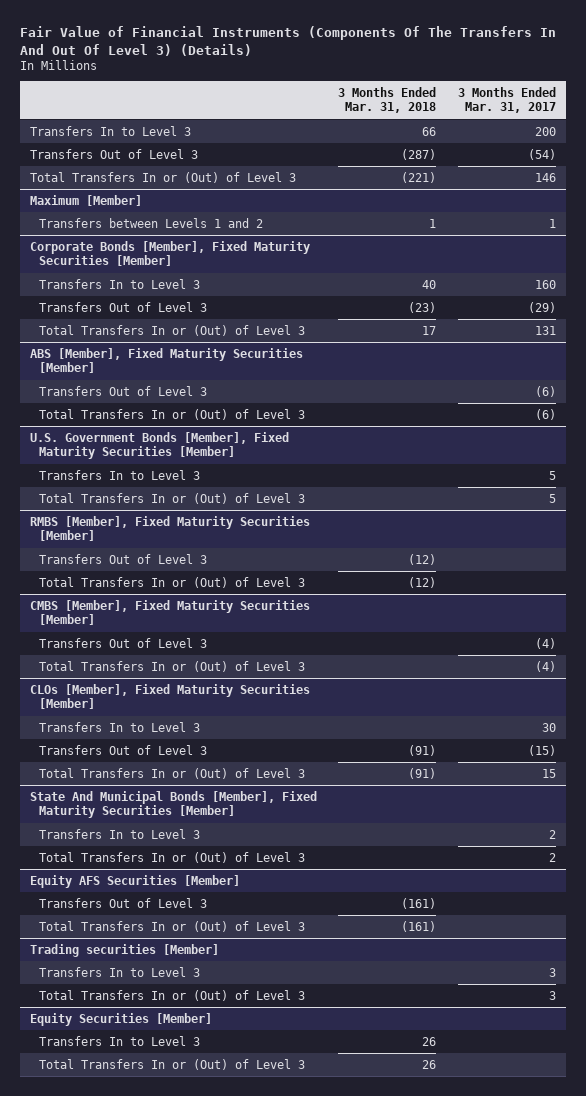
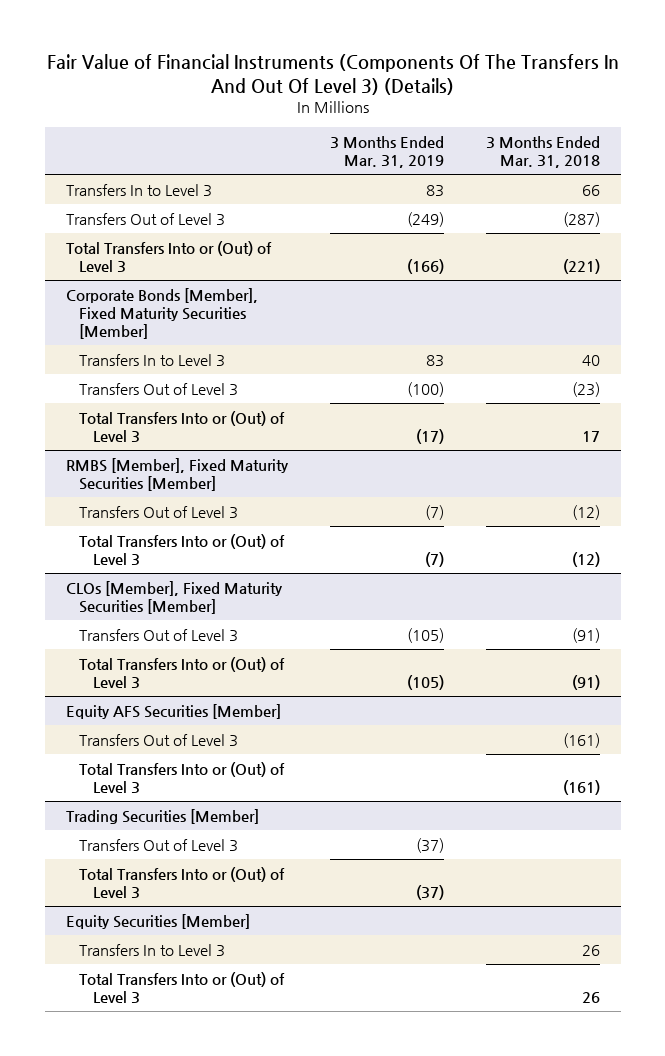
[457,86,556,114] 3 Months Ended Mar. 31, 2017 -> none
none -> [329,135,444,168] 3 Months Ended Mar. 31, 2019
[30,194,143,206] Maximum [Member] -> none
[38,217,263,228] Transfers between Levels 1 and 2 -> none
[30,171,297,183] Total Transfers In or (Out) of Level 3 -> [65,240,272,272] Total Transfers Into or (Out) of Level 3
[30,347,304,374] ABS [Member], Fixed Maturity Securities [Member] -> none
[38,385,207,396] Transfers Out of Level 3 -> none
[38,408,305,420] Total Transfers In or (Out) of Level 3 -> none
[30,431,290,460] U.S. Government Bonds [Member], Fixed Maturity Securities [Member] -> none
[38,469,200,480] Transfers In to Level 3 -> none
[38,492,305,504] Total Transfers In or (Out) of Level 3 -> none
[38,324,305,336] Total Transfers In or (Out) of Level 3 -> [79,410,286,442] Total Transfers Into or (Out) of Level 3
[30,599,311,626] CMBS [Member], Fixed Maturity Securities [Member] -> none
[38,637,207,648] Transfers Out of Level 3 -> none
[38,660,305,672] Total Transfers In or (Out) of Level 3 -> none
[38,576,305,588] Total Transfers In or (Out) of Level 3 -> [79,533,286,565] Total Transfers Into or (Out) of Level 3
[38,721,200,732] Transfers In to Level 3 -> none
[30,790,318,819] State And Municipal Bonds [Member], Fixed Maturity Securities [Member] -> none
[38,828,200,839] Transfers In to Level 3 -> none
[38,851,305,863] Total Transfers In or (Out) of Level 3 -> none
[38,767,305,779] Total Transfers In or (Out) of Level 3 -> [79,656,286,688] Total Transfers Into or (Out) of Level 3
[38,966,200,977] Transfers In to Level 3 -> none
[38,920,305,932] Total Transfers In or (Out) of Level 3 -> [79,761,286,793] Total Transfers Into or (Out) of Level 3
[30,943,220,957] Trading securities [Member] -> [65,808,259,824] Trading Securities [Member]
none -> [79,838,239,852] Transfers Out of Level 3
[38,989,305,1001] Total Transfers In or (Out) of Level 3 -> [79,866,286,898] Total Transfers Into or (Out) of Level 3
[38,1058,305,1070] Total Transfers In or (Out) of Level 3 -> [79,971,286,1003] Total Transfers Into or (Out) of Level 3

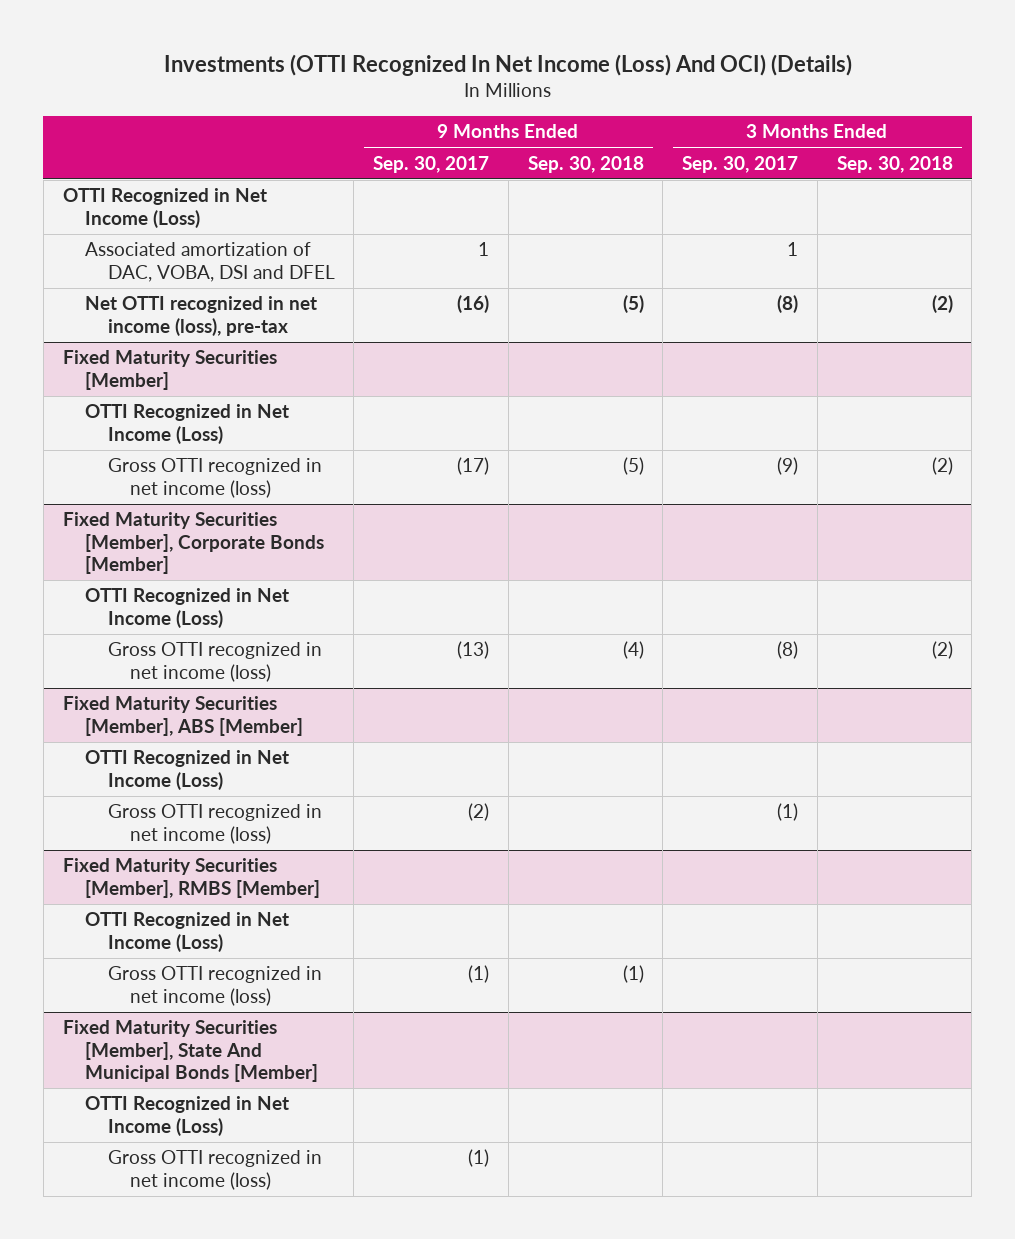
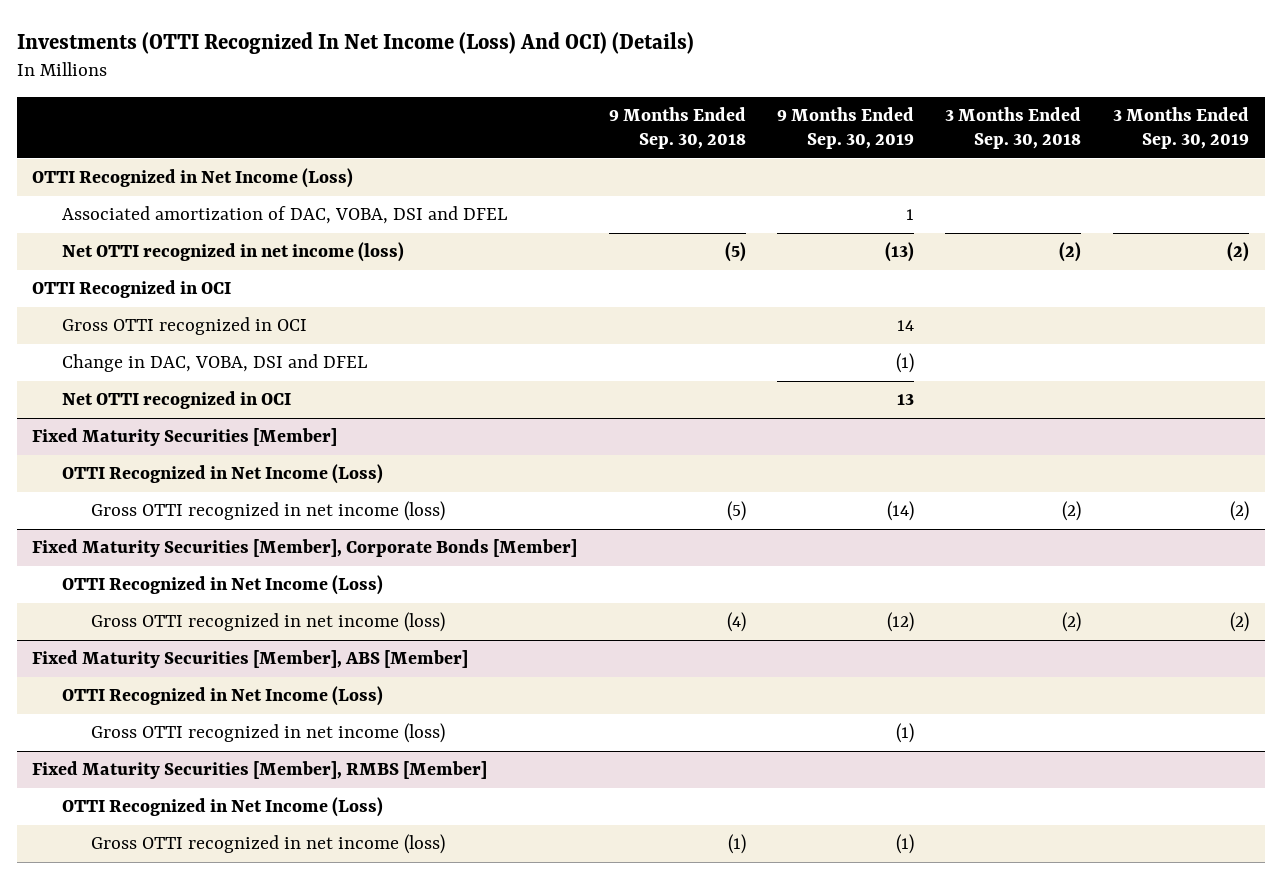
[373,155,490,173] Sep. 30, 2017 -> none
[682,155,799,173] Sep. 30, 2017 -> none
none -> [777,107,915,150] 9 Months Ended Sep. 30, 2019
none -> [1112,107,1249,150] 3 Months Ended Sep. 30, 2019
[85,296,318,336] Net OTTI recognized in net income (loss), pre-tax -> [61,242,404,263] Net OTTI recognized in net income (loss)
none -> [32,280,232,299] OTTI Recognized in OCI
none -> [61,317,307,336] Gross OTTI recognized in OCI
none -> [61,354,367,373] Change in DAC, VOBA, DSI and DFEL
none -> [61,391,291,410] Net OTTI recognized in OCI
[62,1020,319,1082] Fixed Maturity Securities [Member], State And Municipal Bonds [Member] -> none
[85,1096,290,1136] OTTI Recognized in Net Income (Loss) -> none
[107,1150,322,1190] Gross OTTI recognized in net income (loss) -> none

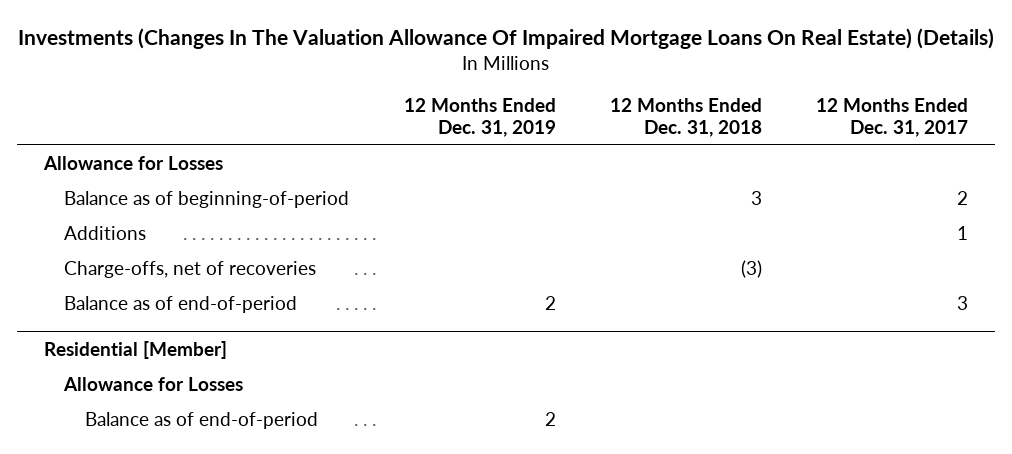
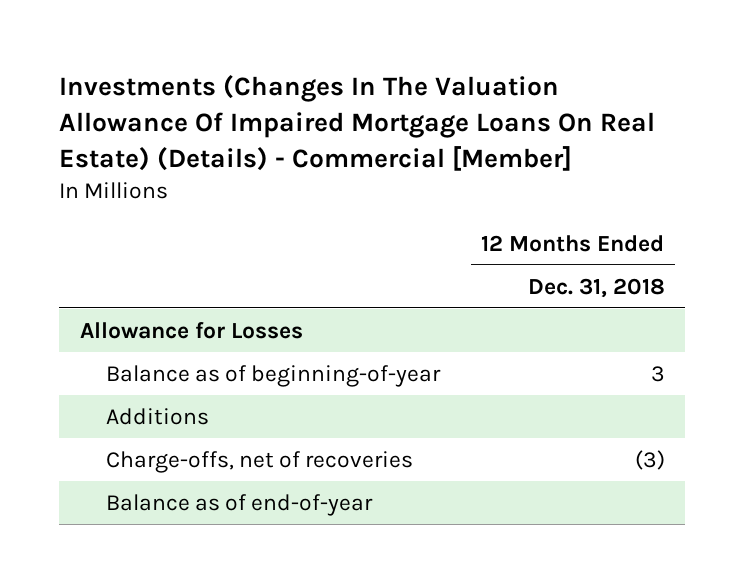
[17,28,994,50] Investments (Changes In The Valuation Allowance Of Impaired Mortgage Loans On Real Estate) (Details) -> [58,74,655,172] Investments (Changes In The Valuation Allowance Of Impaired Mortgage Loans On Real Estate) (Details) - Commercial [Member]
[403,98,556,137] 12 Months Ended Dec. 31, 2019 -> none
[816,98,969,137] 12 Months Ended Dec. 31, 2017 -> none
[64,191,350,209] Balance as of beginning-of-period -> [106,364,442,387] Balance as of beginning-of-year
[43,340,227,359] Residential [Member] -> none
[63,377,244,392] Allowance for Losses -> none
[84,412,318,430] Balance as of end-of-period -> none
[64,296,298,314] Balance as of end-of-period -> [106,493,374,516] Balance as of end-of-year

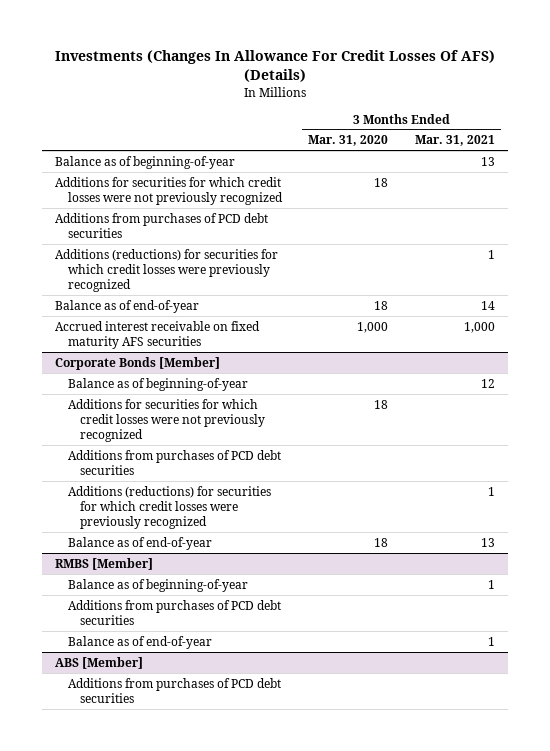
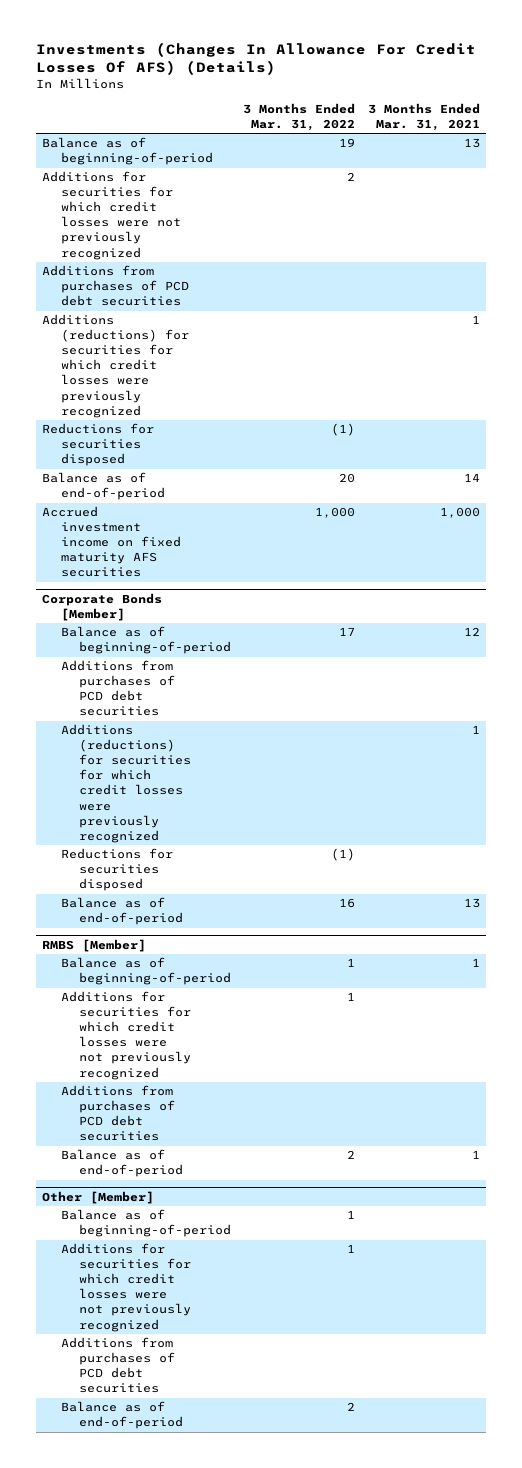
[308,135,389,147] Mar. 31, 2020 -> none
none -> [243,103,356,132] 3 Months Ended Mar. 31, 2022
[55,155,236,169] Balance as of beginning-of-year -> [42,137,213,166] Balance as of beginning-of-period
none -> [42,423,155,467] Reductions for securities disposed
[55,299,200,313] Balance as of end-of-year -> [42,472,165,501] Balance as of end-of-period
[55,320,261,349] Accrued interest receivable on fixed maturity AFS securities -> [42,506,181,578] Accrued investment income on fixed maturity AFS securities
[67,398,266,442] Additions for securities for which credit losses were not previously recognized -> none
[67,377,248,391] Balance as of beginning-of-year -> [60,626,231,655] Balance as of beginning-of-period
none -> [60,848,173,892] Reductions for securities disposed
[67,536,212,550] Balance as of end-of-year -> [60,897,183,926] Balance as of end-of-period
[67,578,248,592] Balance as of beginning-of-year -> [60,957,231,986] Balance as of beginning-of-period
none -> [60,991,191,1080] Additions for securities for which credit losses were not previously recognized
[55,656,144,669] ABS [Member] -> none
[67,677,281,703] Additions from purchases of PCD debt securities -> none
[67,635,212,649] Balance as of end-of-year -> [60,1149,183,1178] Balance as of end-of-period
none -> [42,1190,155,1204] Other [Member]
none -> [60,1209,231,1238] Balance as of beginning-of-period
none -> [60,1243,191,1332] Additions for securities for which credit losses were not previously recognized
none -> [60,1337,175,1394] Additions from purchases of PCD debt securities
none -> [60,1401,183,1430] Balance as of end-of-period

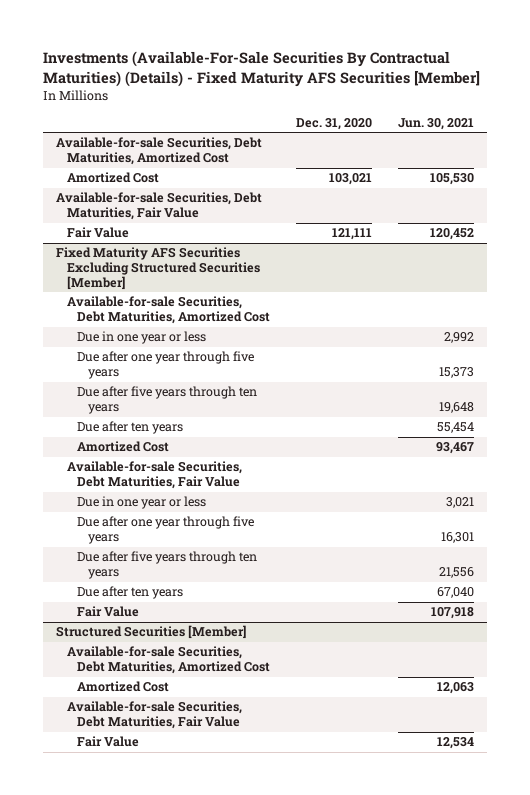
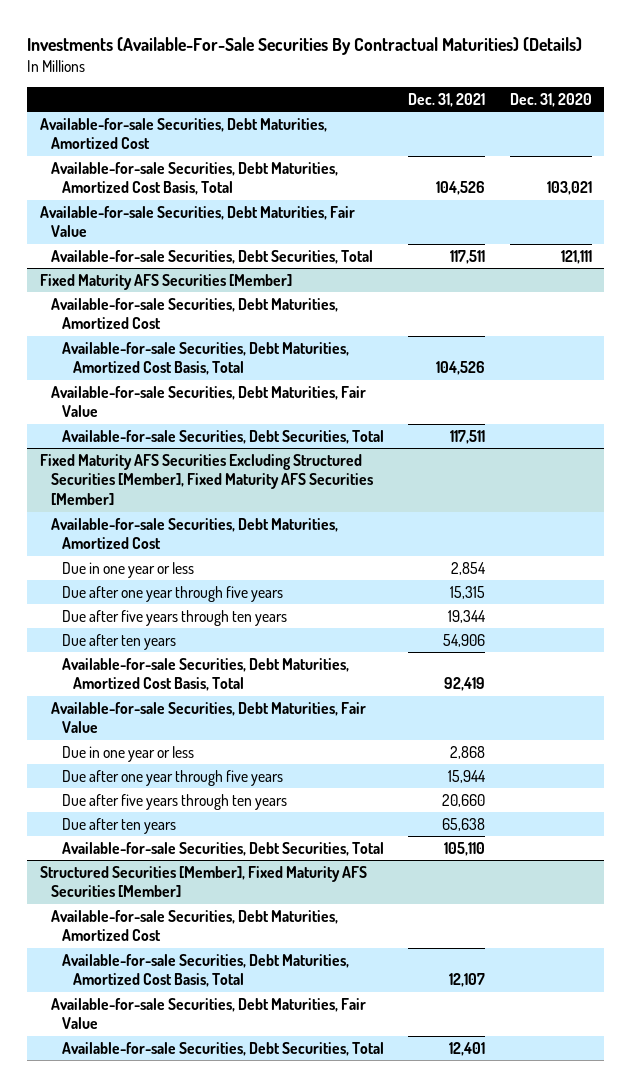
[43,51,481,87] Investments (Available-For-Sale Securities By Contractual Maturities) (Details) - Fixed Maturity AFS Securities [Member] -> [27,37,583,56] Investments (Available-For-Sale Securities By Contractual Maturities) (Details)
[398,118,475,131] Jun. 30, 2021 -> none
none -> [408,92,486,107] Dec. 31, 2021
[66,172,159,184] Amortized Cost -> [50,161,338,196] Available-for-sale Securities, Debt Maturities, Amortized Cost Basis, Total
[66,227,129,239] Fair Value -> [50,249,373,264] Available-for-sale Securities, Debt Securities, Total
none -> [39,273,292,290] Fixed Maturity AFS Securities [Member]
none -> [50,297,338,330] Available-for-sale Securities, Debt Maturities, Amortized Cost
none -> [61,341,349,376] Available-for-sale Securities, Debt Maturities, Amortized Cost Basis, Total
none -> [50,385,366,418] Available-for-sale Securities, Debt Maturities, Fair Value
none -> [61,429,384,444] Available-for-sale Securities, Debt Securities, Total
[56,247,260,291] Fixed Maturity AFS Securities Excluding Structured Securities [Member] -> [39,453,373,506] Fixed Maturity AFS Securities Excluding Structured Securities [Member], Fixed Maturity AFS Securities [Member]
[77,441,170,453] Amortized Cost -> none
none -> [61,657,349,692] Available-for-sale Securities, Debt Maturities, Amortized Cost Basis, Total
[77,606,140,618] Fair Value -> none
none -> [61,841,384,856] Available-for-sale Securities, Debt Securities, Total
[56,625,247,640] Structured Securities [Member] -> [39,865,367,898] Structured Securities [Member], Fixed Maturity AFS Securities [Member]
[77,681,170,693] Amortized Cost -> none
none -> [61,953,349,988] Available-for-sale Securities, Debt Maturities, Amortized Cost Basis, Total
[77,736,140,748] Fair Value -> none
none -> [61,1041,384,1056] Available-for-sale Securities, Debt Securities, Total

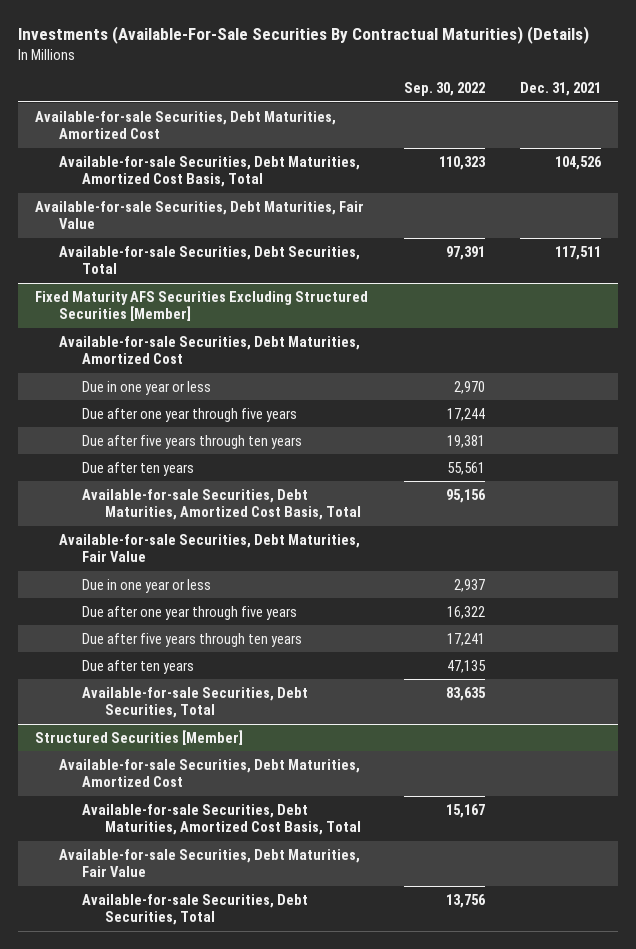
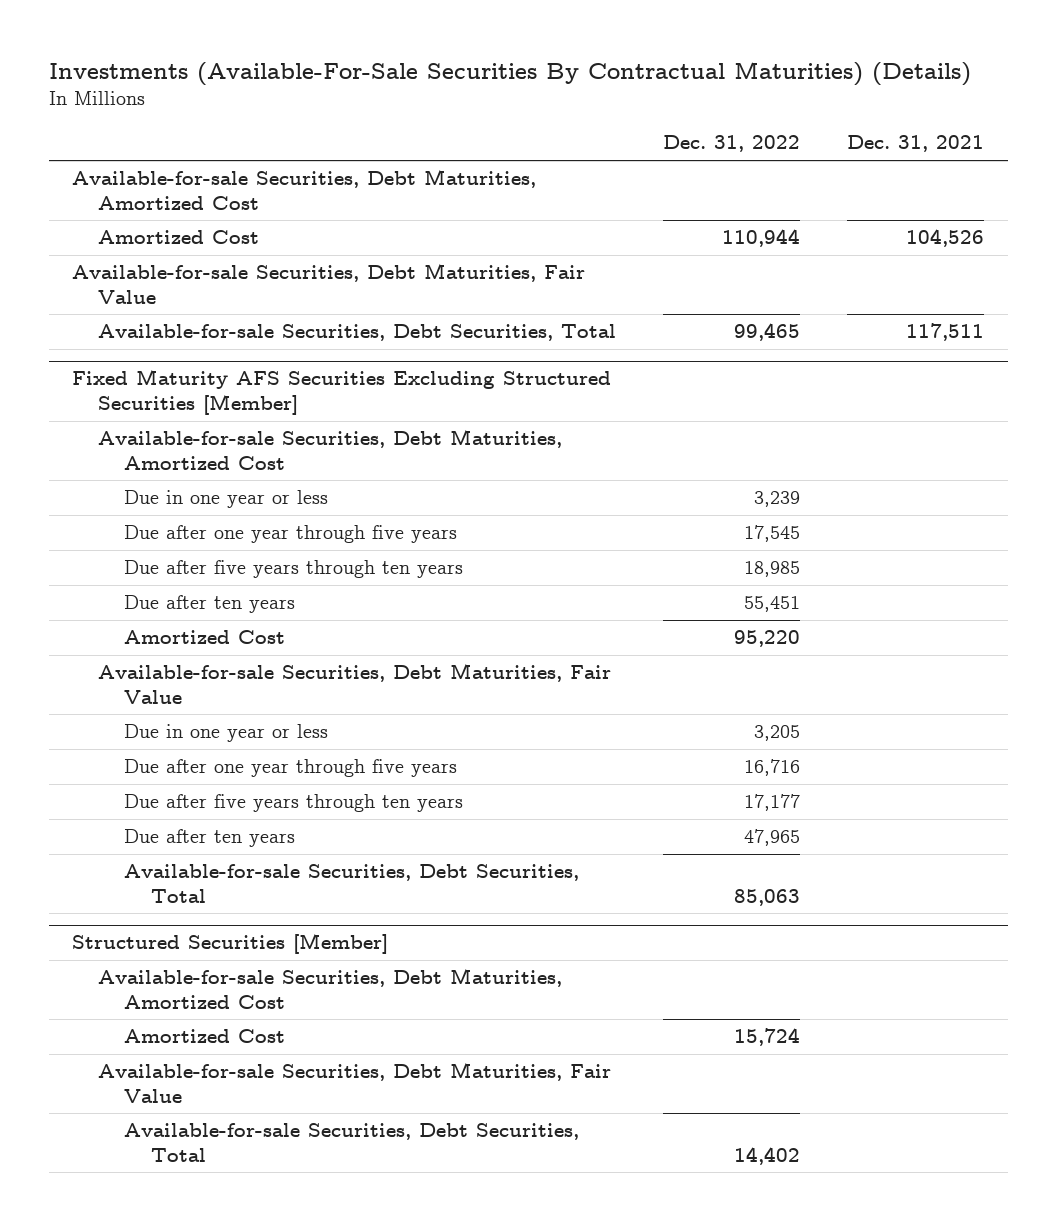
[403,82,485,97] Sep. 30, 2022 -> none
none -> [663,135,801,153] Dec. 31, 2022
[58,155,360,188] Available-for-sale Securities, Debt Maturities, Amortized Cost Basis, Total -> [98,230,260,245] Amortized Cost
[81,488,362,521] Available-for-sale Securities, Debt Maturities, Amortized Cost Basis, Total -> [124,630,286,645] Amortized Cost
[81,803,362,836] Available-for-sale Securities, Debt Maturities, Amortized Cost Basis, Total -> [124,1029,286,1044] Amortized Cost

